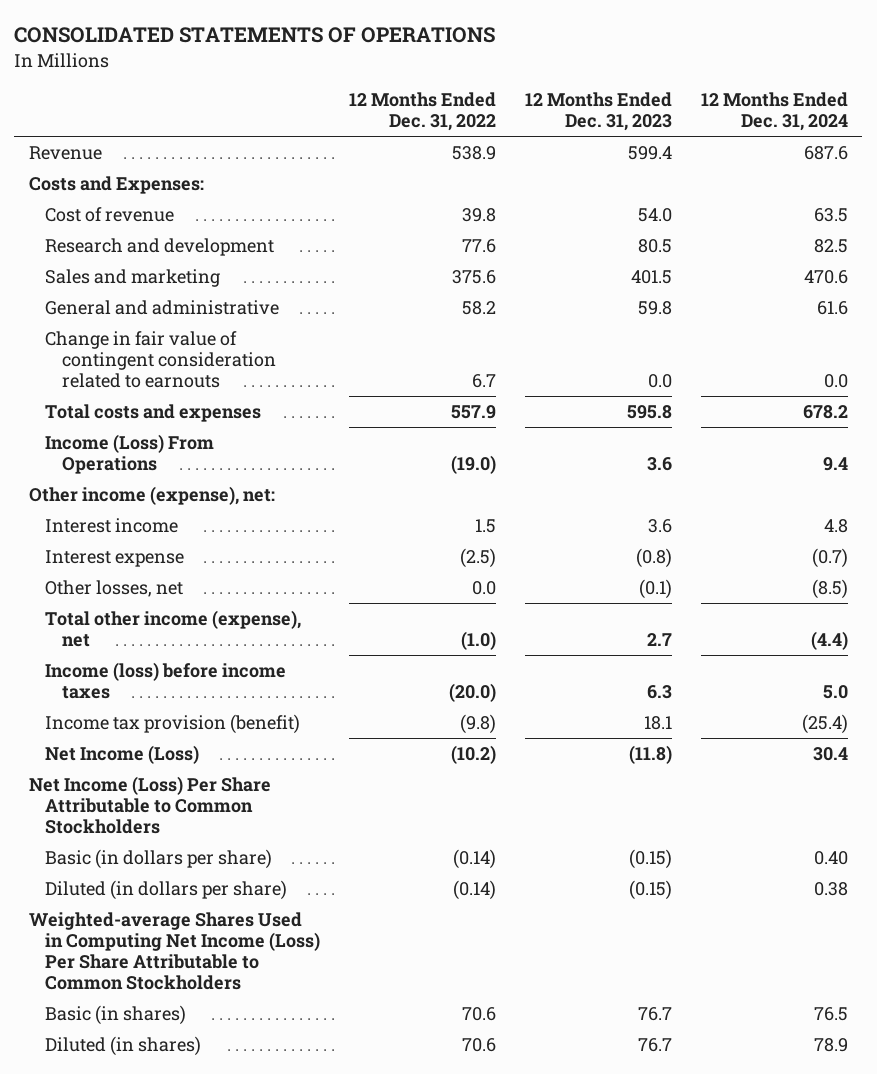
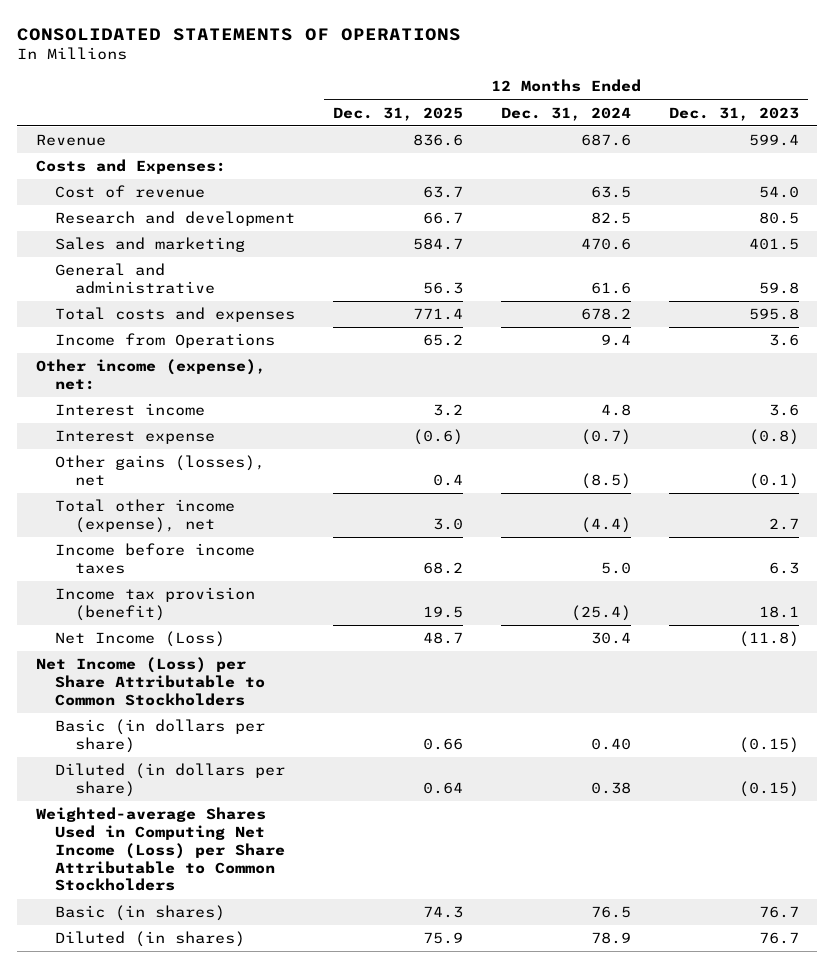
[349,92,497,132] 12 Months Ended Dec. 31, 2022 -> none
none -> [333,106,464,121] Dec. 31, 2025
[45,330,276,388] Change in fair value of contingent consideration related to earnouts -> none
[45,433,215,474] Income (Loss) From Operations -> [55,333,276,349] Income from Operations
[45,579,184,597] Other losses, net -> [55,455,266,486] Other gains (losses), net
[45,661,287,699] Income (loss) before income taxes -> [55,543,256,574] Income before income taxes
[28,775,271,834] Net Income (Loss) Per Share Attributable to Common Stockholders -> [36,657,266,706] Net Income (Loss) per Share Attributable to Common Stockholders
[28,911,321,990] Weighted-average Shares Used in Computing Net Income (Loss) Per Share Attributable to Common Stockholders -> [36,807,286,892] Weighted-average Shares Used in Computing Net Income (Loss) per Share Attributable to Common Stockholders

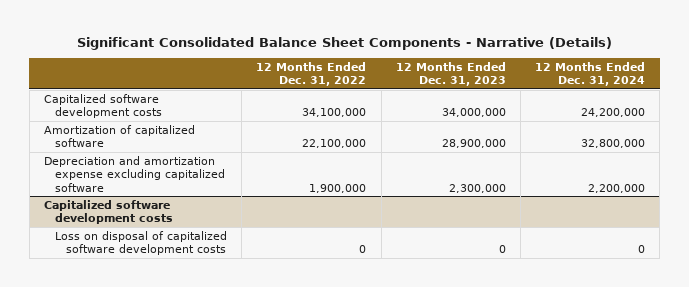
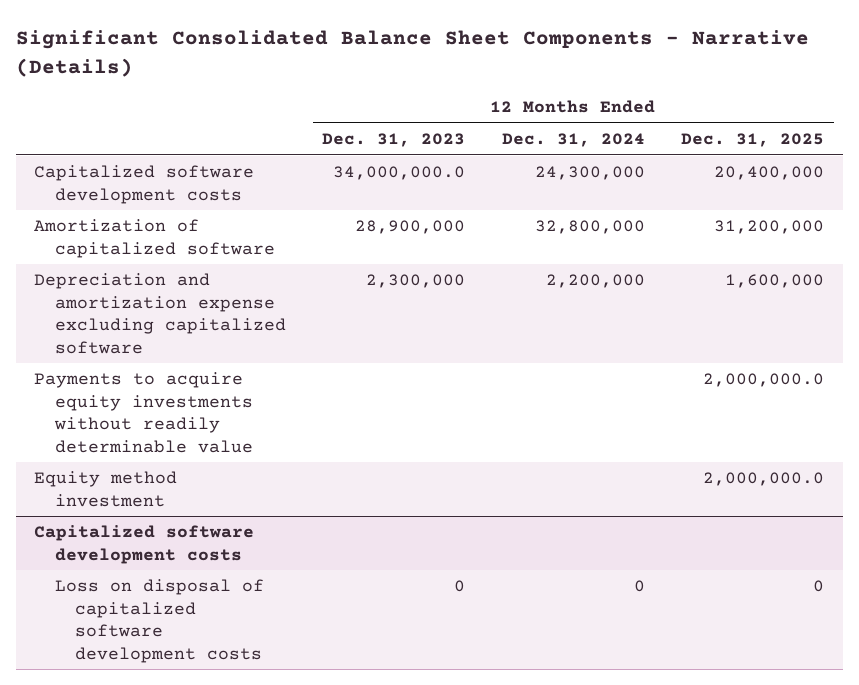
[256,61,367,87] 12 Months Ended Dec. 31, 2022 -> none
none -> [681,132,825,147] Dec. 31, 2025
[441,108,506,118] 34,000,000 -> [333,166,466,181] 34,000,000.0
[581,108,646,118] 24,200,000 -> [534,166,645,181] 24,300,000
none -> [34,372,253,453] Payments to acquire equity investments without readily determinable value
none -> [34,471,178,507] Equity method investment

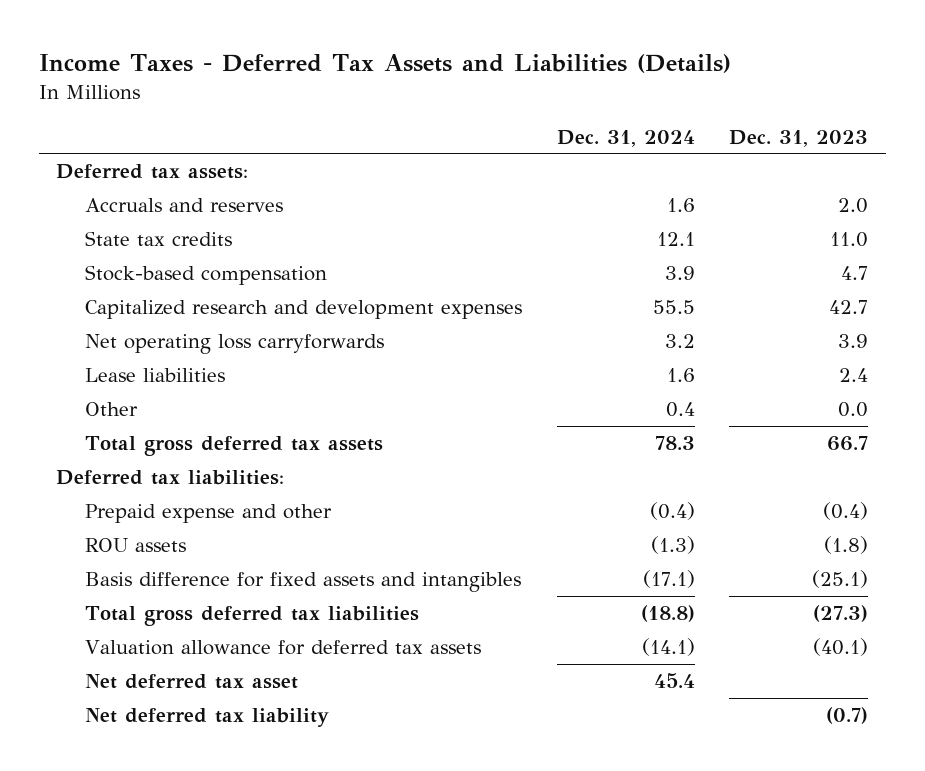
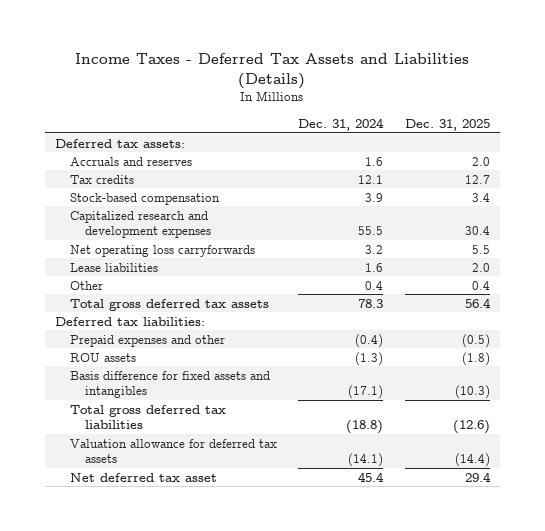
[729,129,869,147] Dec. 31, 2023 -> none
none -> [404,118,490,131] Dec. 31, 2025
[84,231,232,247] State tax credits -> [70,174,135,184] Tax credits
[84,504,332,524] Prepaid expense and other -> [70,334,226,347] Prepaid expenses and other
[84,708,329,728] Net deferred tax liability -> none

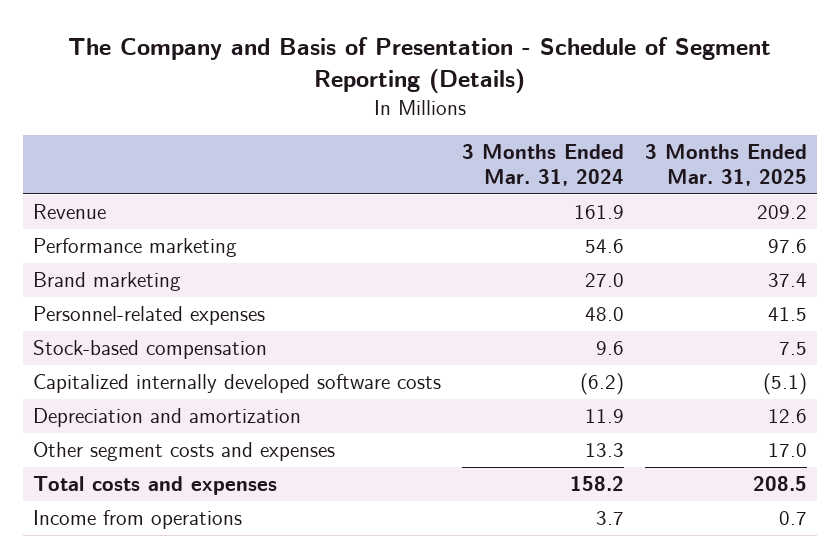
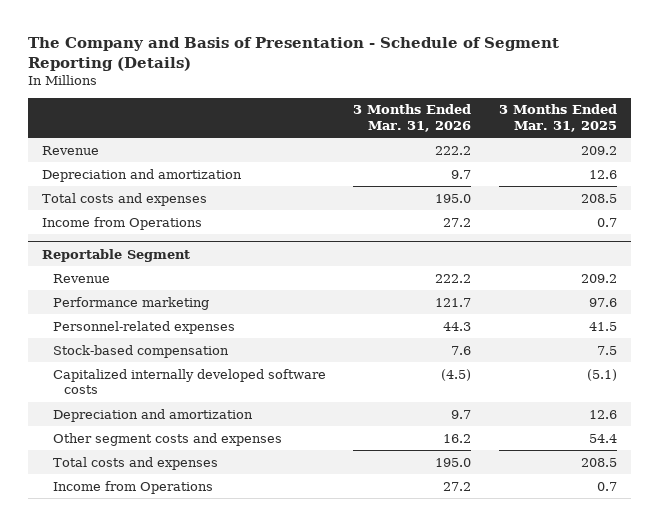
[461,144,624,186] 3 Months Ended Mar. 31, 2024 -> none
none -> [353,104,472,132] 3 Months Ended Mar. 31, 2026
none -> [41,168,242,182] Depreciation and amortization
none -> [41,192,207,206] Total costs and expenses
none -> [41,216,202,230] Income from Operations
none -> [41,248,190,262] Reportable Segment
none -> [52,273,110,283] Revenue
[33,272,182,292] Brand marketing -> none
[767,443,807,458] 17.0 -> [588,433,617,443] 54.4
[33,510,243,530] Income from operations -> [52,480,213,494] Income from Operations

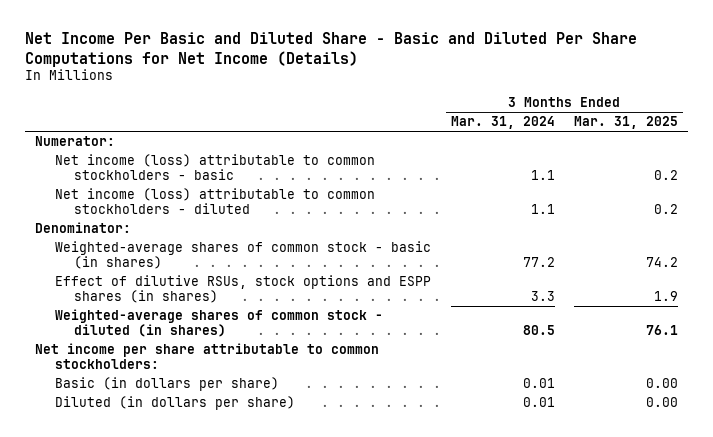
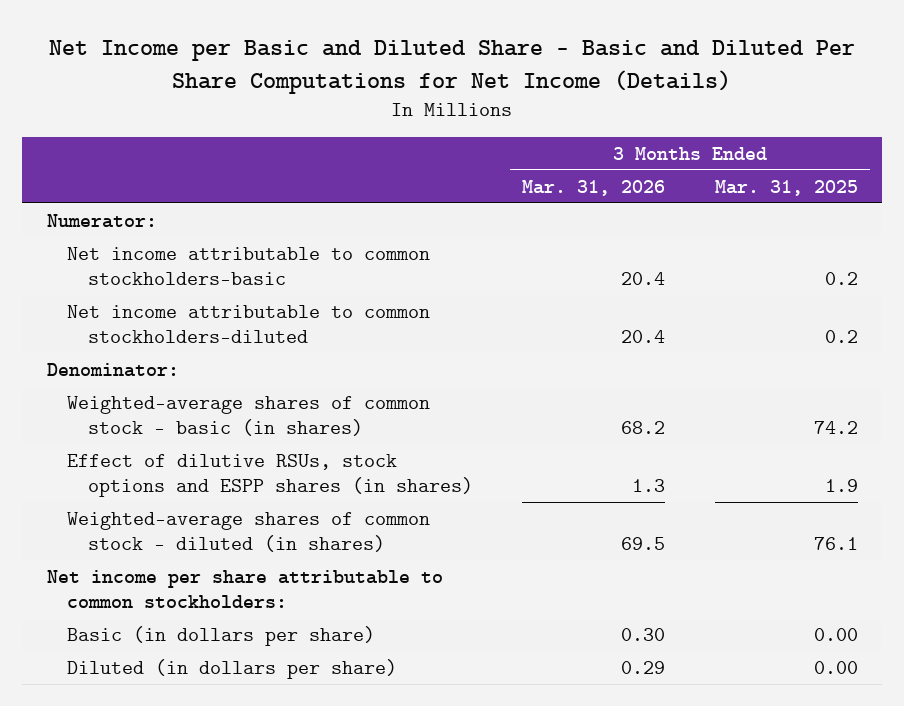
[24,32,637,67] Net Income Per Basic and Diluted Share - Basic and Diluted Per Share Computations for Net Income (Details) -> [49,39,856,94] Net Income per Basic and Diluted Share - Basic and Diluted Per Share Computations for Net Income (Details)
[450,116,555,130] Mar. 31, 2024 -> none
none -> [522,179,666,196] Mar. 31, 2026
[54,154,375,181] Net income (loss) attributable to common stockholders - basic -> [67,246,431,286] Net income attributable to common stockholders-basic
[54,188,375,215] Net income (loss) attributable to common stockholders - diluted -> [67,304,431,344] Net income attributable to common stockholders-diluted

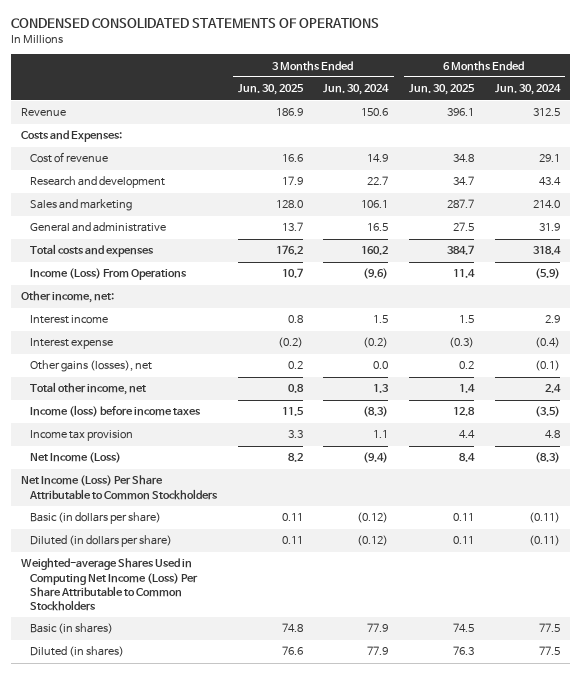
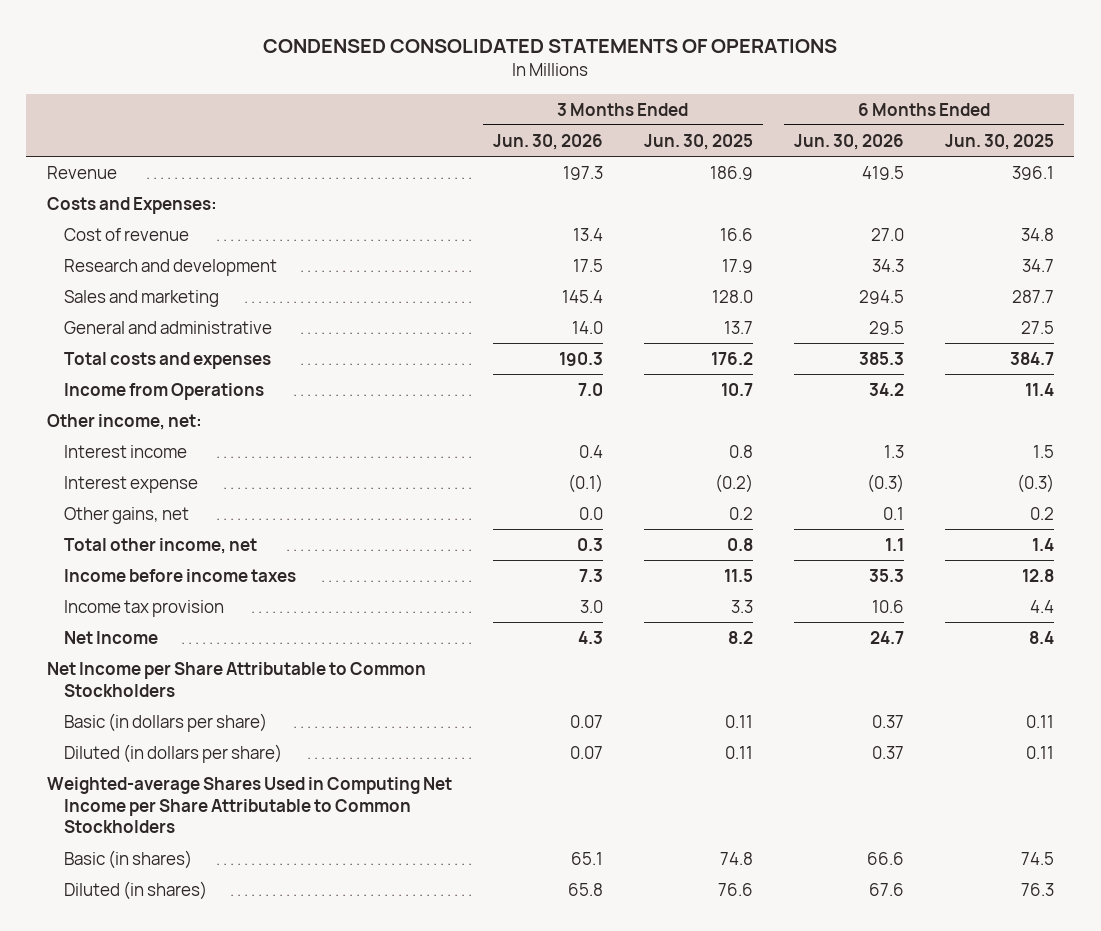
[323,84,390,96] Jun. 30, 2024 -> none
[494,84,561,96] Jun. 30, 2024 -> none
none -> [492,133,603,150] Jun. 30, 2026
none -> [793,133,904,150] Jun. 30, 2026
[30,268,188,281] Income (Loss) From Operations -> [63,382,264,400] Income from Operations
[30,360,153,373] Other gains (losses), net -> [63,506,189,524] Other gains, net
[30,405,202,418] Income (loss) before income taxes -> [63,568,296,582] Income before income taxes
[30,452,122,464] Net Income (Loss) -> [63,630,158,644] Net Income
[21,475,219,500] Net Income (Loss) Per Share Attributable to Common Stockholders -> [46,661,426,697] Net Income per Share Attributable to Common Stockholders
[21,558,199,611] Weighted-average Shares Used in Computing Net Income (Loss) Per Share Attributable to Common Stockholders -> [46,776,452,834] Weighted-average Shares Used in Computing Net Income per Share Attributable to Common Stockholders

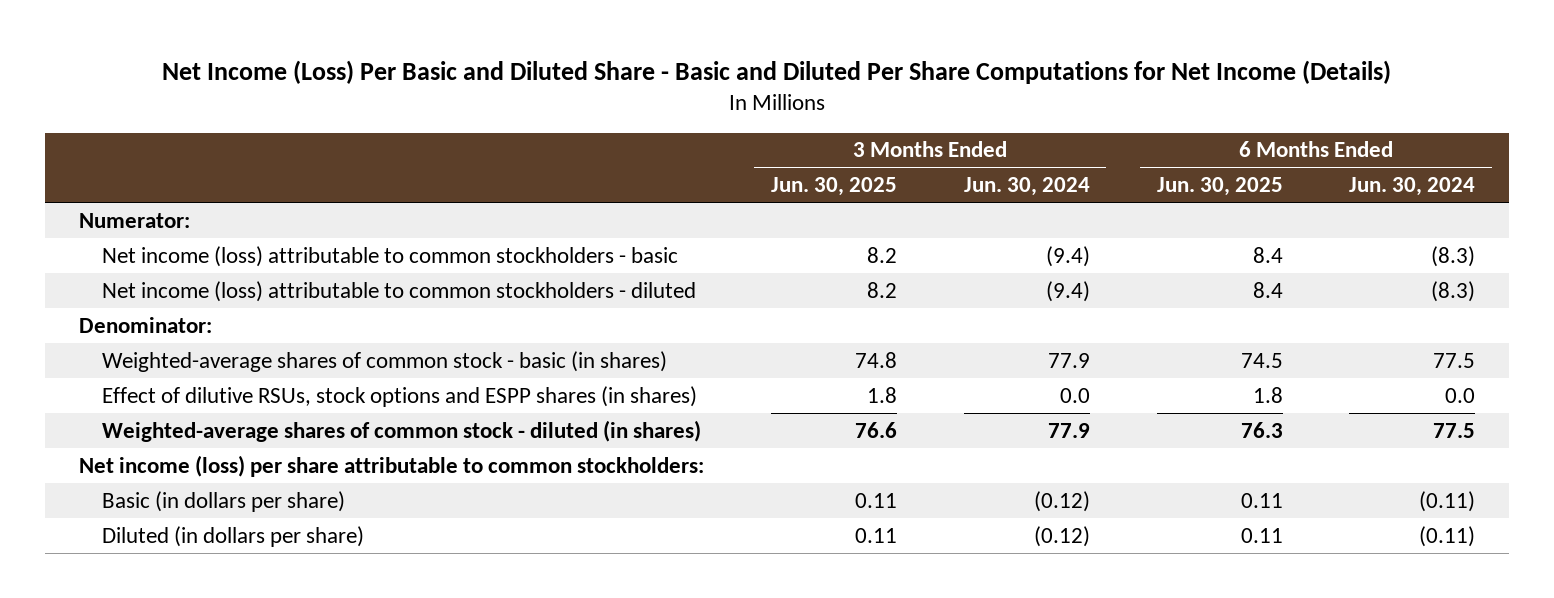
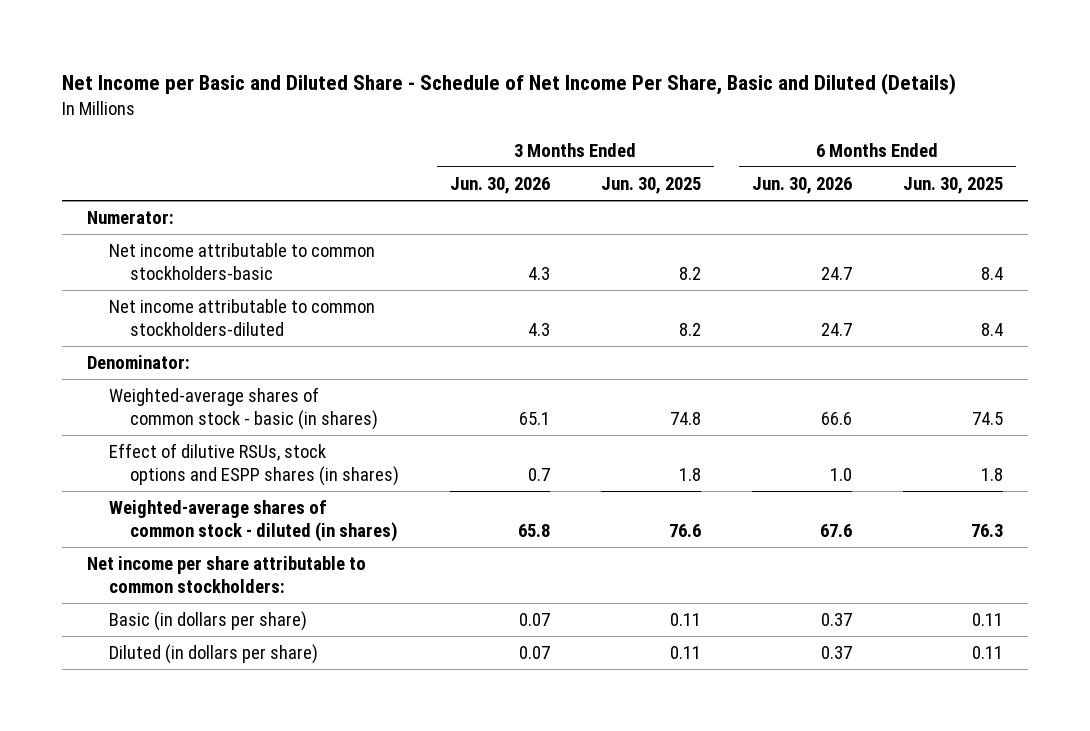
[162,60,1392,85] Net Income (Loss) Per Basic and Diluted Share - Basic and Diluted Per Share Computations for Net Income (Details) -> [61,73,956,96] Net Income per Basic and Diluted Share - Schedule of Net Income Per Share, Basic and Diluted (Details)
[963,176,1090,196] Jun. 30, 2024 -> none
[1349,176,1476,196] Jun. 30, 2024 -> none
none -> [449,177,550,195] Jun. 30, 2026
none -> [751,177,852,195] Jun. 30, 2026
[101,245,678,267] Net income (loss) attributable to common stockholders - basic -> [108,243,375,280] Net income attributable to common stockholders-basic
[101,280,696,302] Net income (loss) attributable to common stockholders - diluted -> [108,299,375,336] Net income attributable to common stockholders-diluted
[78,454,704,477] Net income (loss) per share attributable to common stockholders: -> [87,556,367,593] Net income per share attributable to common stockholders:

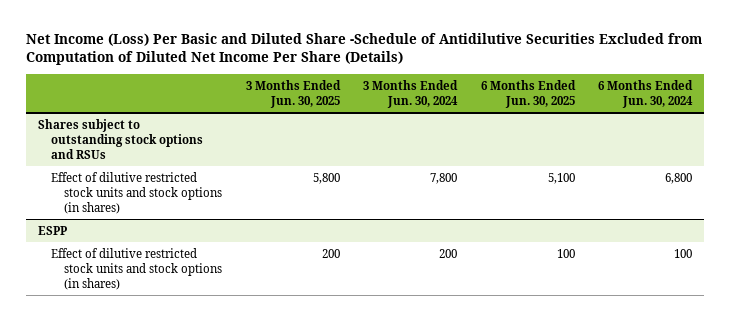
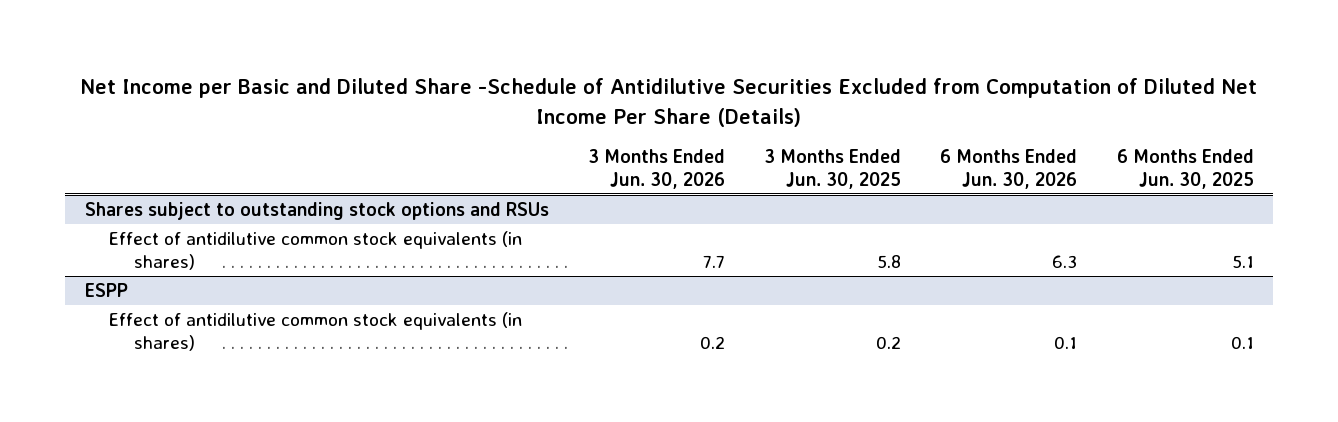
[26,33,703,66] Net Income (Loss) Per Basic and Diluted Share -Schedule of Antidilutive Securities Excluded from Computation of Diluted Net Income Per Share (Details) -> [80,78,1258,127] Net Income per Basic and Diluted Share -Schedule of Antidilutive Securities Excluded from Computation of Diluted Net Income Per Share (Details)
[363,79,459,108] 3 Months Ended Jun. 30, 2024 -> none
[598,79,694,108] 6 Months Ended Jun. 30, 2024 -> none
none -> [588,148,726,189] 3 Months Ended Jun. 30, 2026
none -> [940,148,1078,189] 6 Months Ended Jun. 30, 2026
[51,171,223,214] Effect of dilutive restricted stock units and stock options (in shares) -> [109,230,523,270] Effect of antidilutive common stock equivalents (in shares)
[312,172,340,184] 5,800 -> [877,254,902,268] 5.8
[547,172,575,184] 5,100 -> [1231,254,1254,268] 5.1
[51,247,223,290] Effect of dilutive restricted stock units and stock options (in shares) -> [109,311,523,351] Effect of antidilutive common stock equivalents (in shares)
[321,248,340,258] 200 -> [876,335,902,349] 0.2
[556,248,575,258] 100 -> [1230,335,1254,349] 0.1

